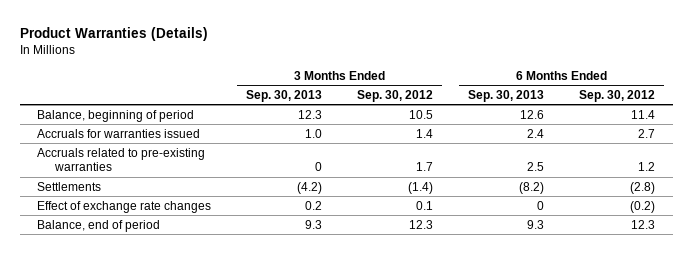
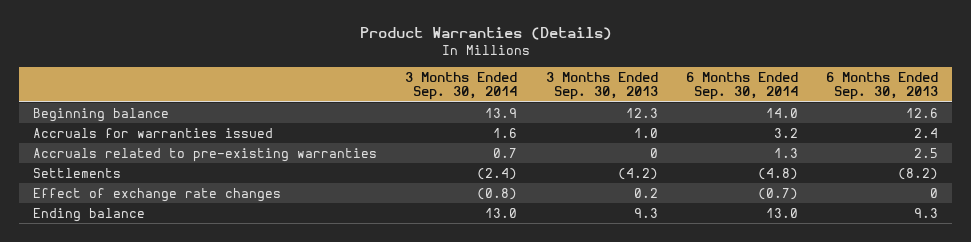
[357,89,434,102] Sep. 30, 2012 -> none
[579,89,656,102] Sep. 30, 2012 -> none
none -> [405,72,518,101] 3 Months Ended Sep. 30, 2014
none -> [685,72,798,101] 6 Months Ended Sep. 30, 2014
[37,109,195,122] Balance, beginning of period -> [33,107,170,122] Beginning balance
[37,219,161,232] Balance, end of period -> [33,207,146,222] Ending balance

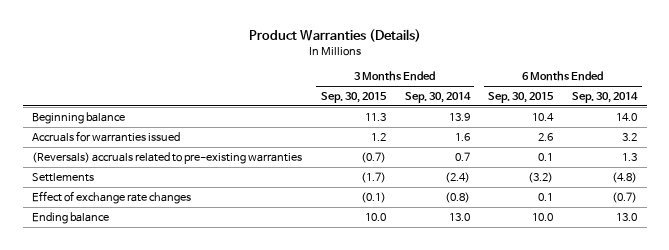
[545,72,658,101] 3 Months Ended Sep. 30, 2013 -> none
[825,72,938,101] 6 Months Ended Sep. 30, 2013 -> none
none -> [320,91,387,103] Sep. 30, 2015
none -> [488,91,555,103] Sep. 30, 2015
[33,147,378,162] Accruals related to pre-existing warranties -> [32,151,303,164] (Reversals) accruals related to pre-existing warranties

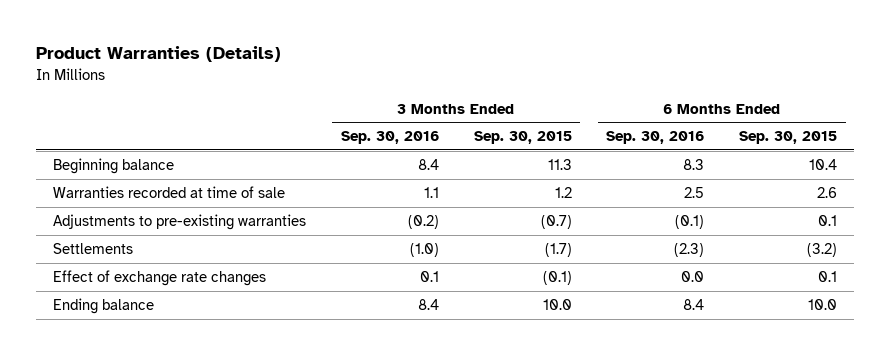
[404,91,471,103] Sep. 30, 2014 -> none
[572,91,639,103] Sep. 30, 2014 -> none
none -> [340,131,439,145] Sep. 30, 2016
none -> [606,131,705,145] Sep. 30, 2016
[32,130,181,142] Accruals for warranties issued -> [53,185,286,198] Warranties recorded at time of sale
[32,151,303,164] (Reversals) accruals related to pre-existing warranties -> [53,213,307,230] Adjustments to pre-existing warranties

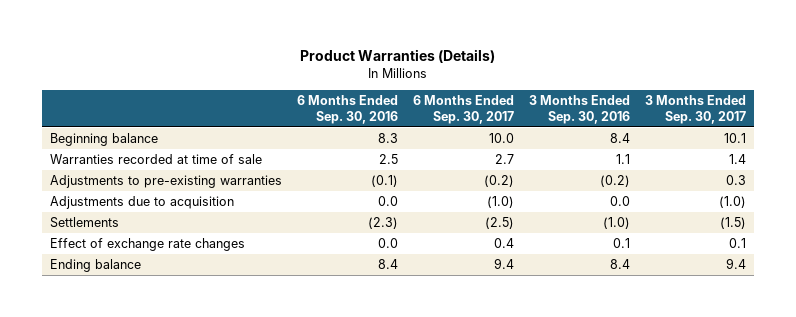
[473,131,572,145] Sep. 30, 2015 -> none
[739,131,838,145] Sep. 30, 2015 -> none
none -> [412,95,514,124] 6 Months Ended Sep. 30, 2017
none -> [644,95,746,124] 3 Months Ended Sep. 30, 2017
none -> [49,195,234,209] Adjustments due to acquisition

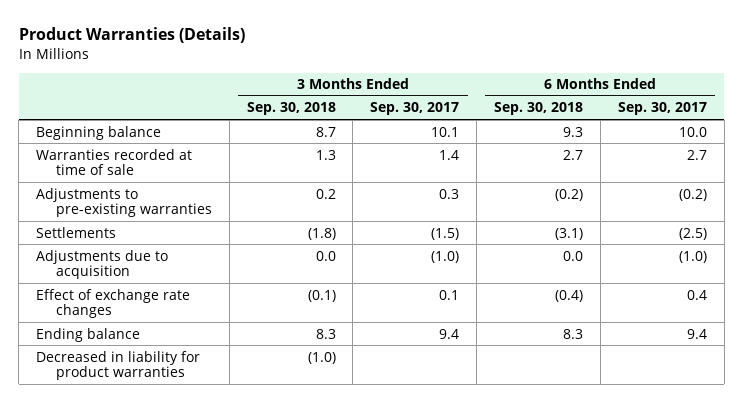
[296,95,398,124] 6 Months Ended Sep. 30, 2016 -> none
[528,95,630,124] 3 Months Ended Sep. 30, 2016 -> none
none -> [246,102,336,116] Sep. 30, 2018
none -> [494,102,584,116] Sep. 30, 2018
[49,195,234,209] Adjustments due to acquisition -> [36,249,169,280] Adjustments due to acquisition
none -> [36,350,201,381] Decreased in liability for product warranties

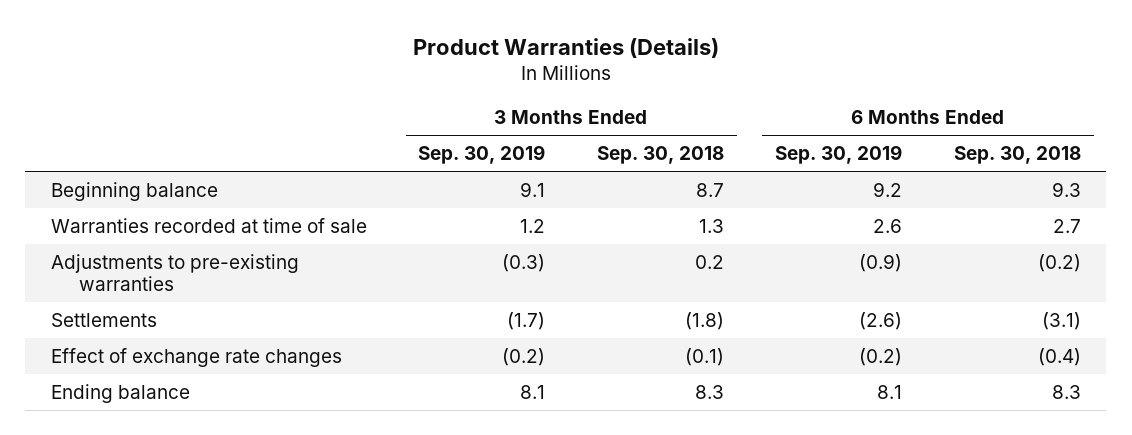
[370,102,460,116] Sep. 30, 2017 -> none
[617,102,707,116] Sep. 30, 2017 -> none
none -> [418,145,546,165] Sep. 30, 2019
none -> [775,145,903,165] Sep. 30, 2019
[36,249,169,280] Adjustments due to acquisition -> none
[36,350,201,381] Decreased in liability for product warranties -> none

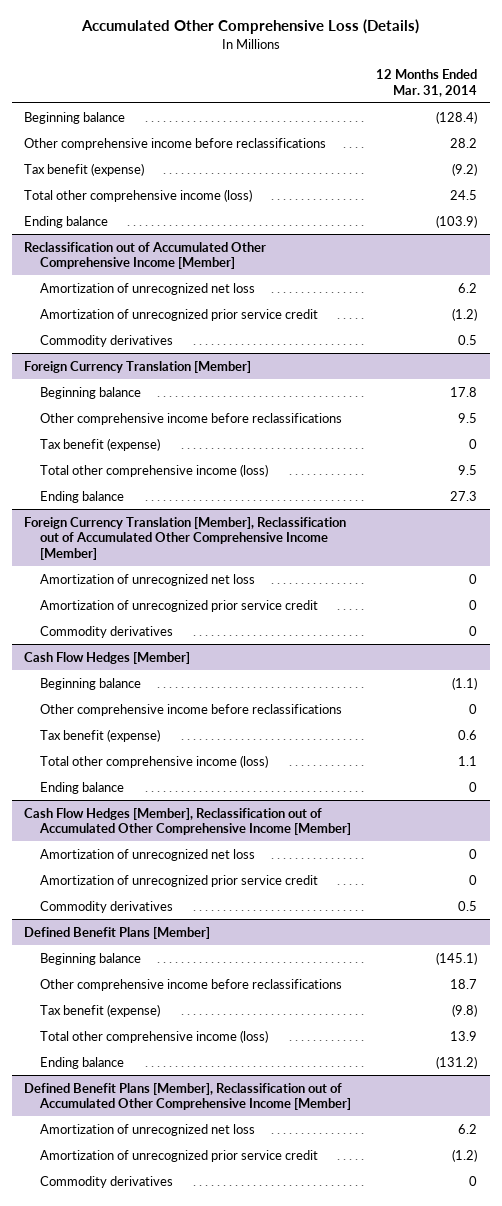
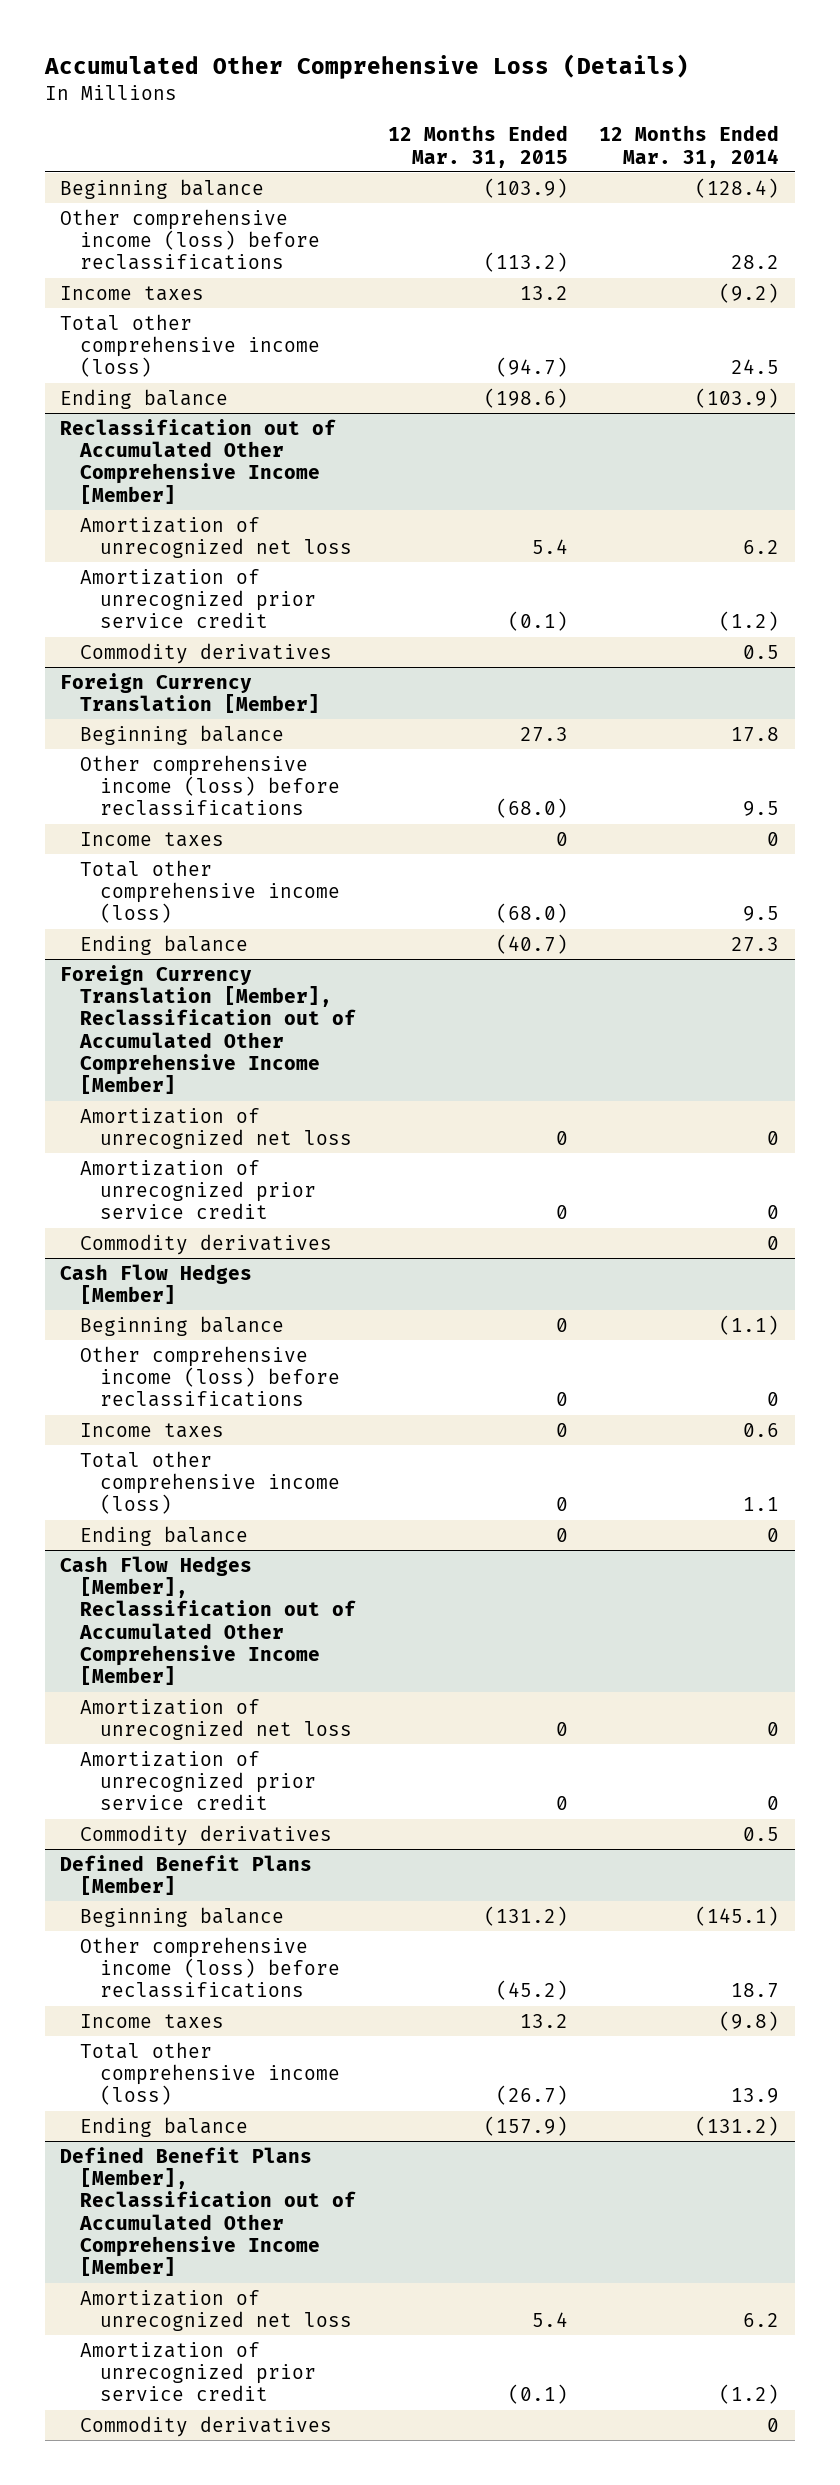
none -> [387,125,568,168] 12 Months Ended Mar. 31, 2015
[24,137,327,150] Other comprehensive income before reclassifications -> [60,208,321,271] Other comprehensive income (loss) before reclassifications
[24,162,145,176] Tax benefit (expense) -> [60,285,205,301] Income taxes
[40,412,343,425] Other comprehensive income before reclassifications -> [80,754,340,817] Other comprehensive income (loss) before reclassifications
[40,437,161,451] Tax benefit (expense) -> [80,831,225,847] Income taxes
[40,703,343,716] Other comprehensive income before reclassifications -> [80,1345,340,1408] Other comprehensive income (loss) before reclassifications
[40,728,161,742] Tax benefit (expense) -> [80,1422,225,1438] Income taxes
[40,978,343,991] Other comprehensive income before reclassifications -> [80,1936,340,1999] Other comprehensive income (loss) before reclassifications
[40,1003,161,1017] Tax benefit (expense) -> [80,2013,225,2029] Income taxes

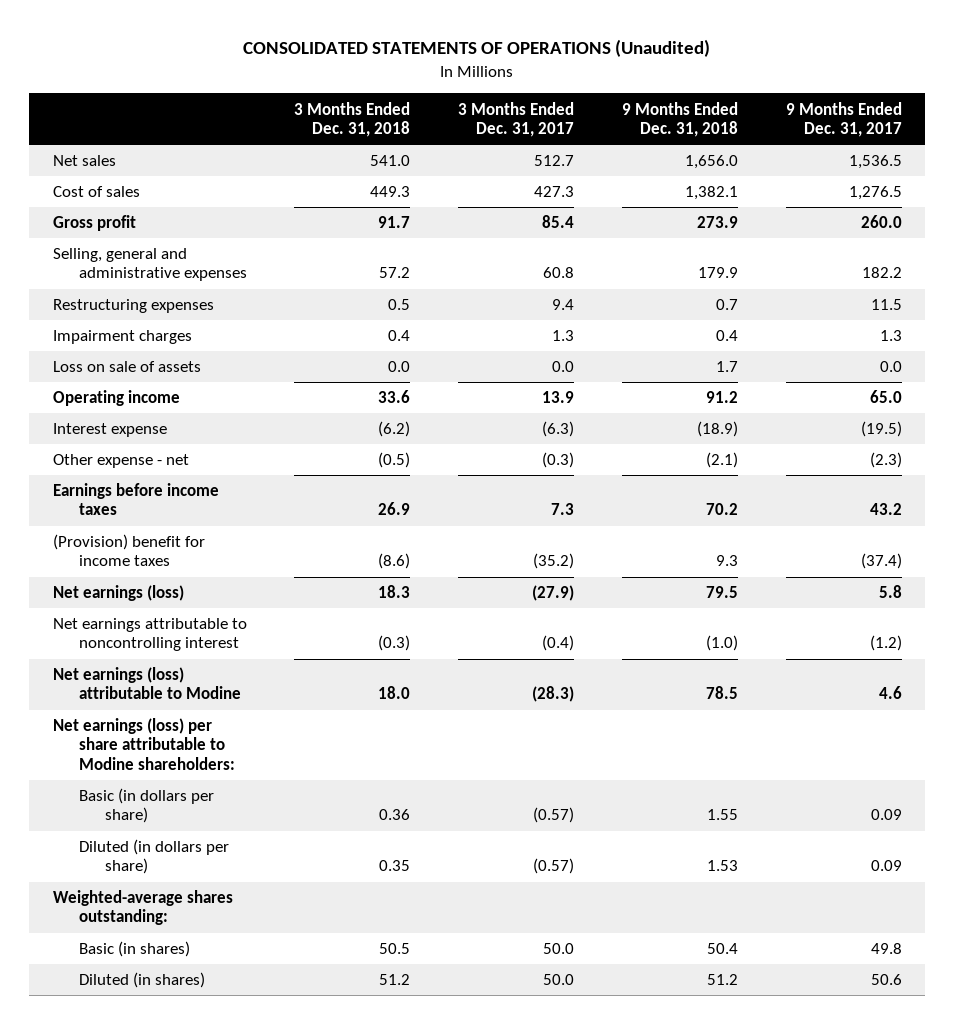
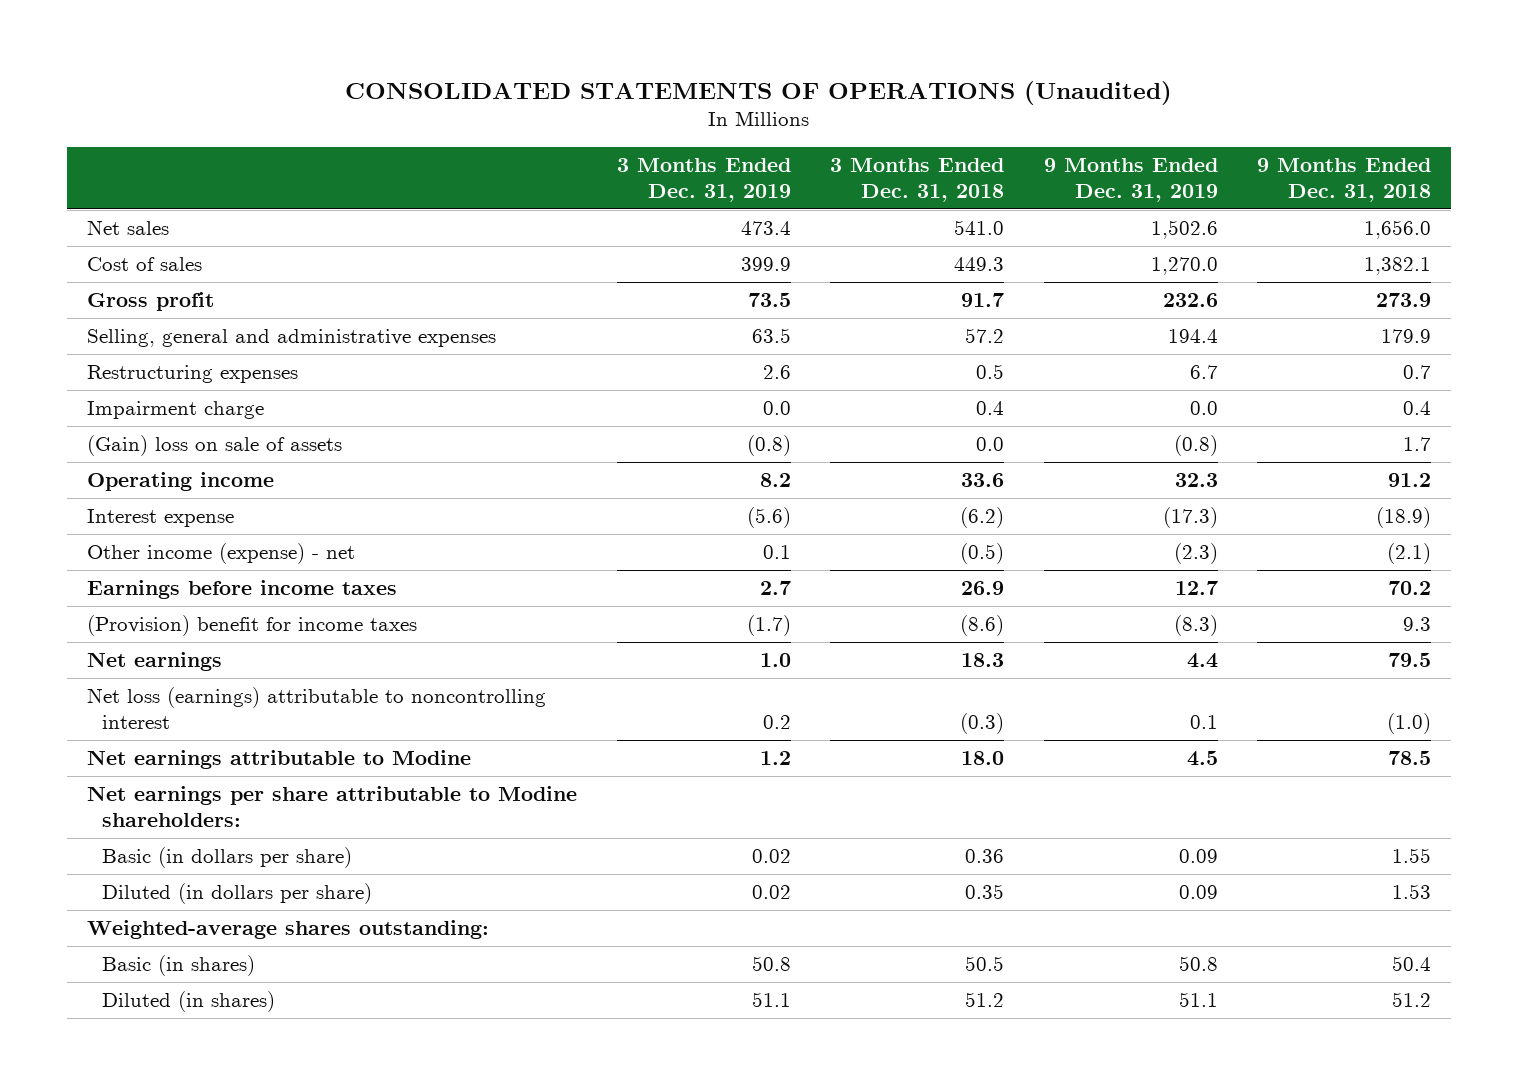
[458,101,575,137] 3 Months Ended Dec. 31, 2017 -> none
[785,101,902,137] 9 Months Ended Dec. 31, 2017 -> none
none -> [616,157,791,202] 3 Months Ended Dec. 31, 2019
none -> [1043,157,1218,202] 9 Months Ended Dec. 31, 2019
[52,330,192,345] Impairment charges -> [87,401,265,420] Impairment charge
[52,361,201,373] Loss on sale of assets -> [87,435,343,457] (Gain) loss on sale of assets
[52,454,189,469] Other expense - net -> [87,543,356,565] Other income (expense) - net
[52,585,184,602] Net earnings (loss) -> [87,652,223,672] Net earnings
[52,618,247,652] Net earnings attributable to noncontrolling interest -> [87,687,547,729] Net loss (earnings) attributable to noncontrolling interest
[52,667,241,700] Net earnings (loss) attributable to Modine -> [87,750,472,770] Net earnings attributable to Modine
[52,718,235,770] Net earnings (loss) per share attributable to Modine shareholders: -> [87,786,578,827] Net earnings per share attributable to Modine shareholders:

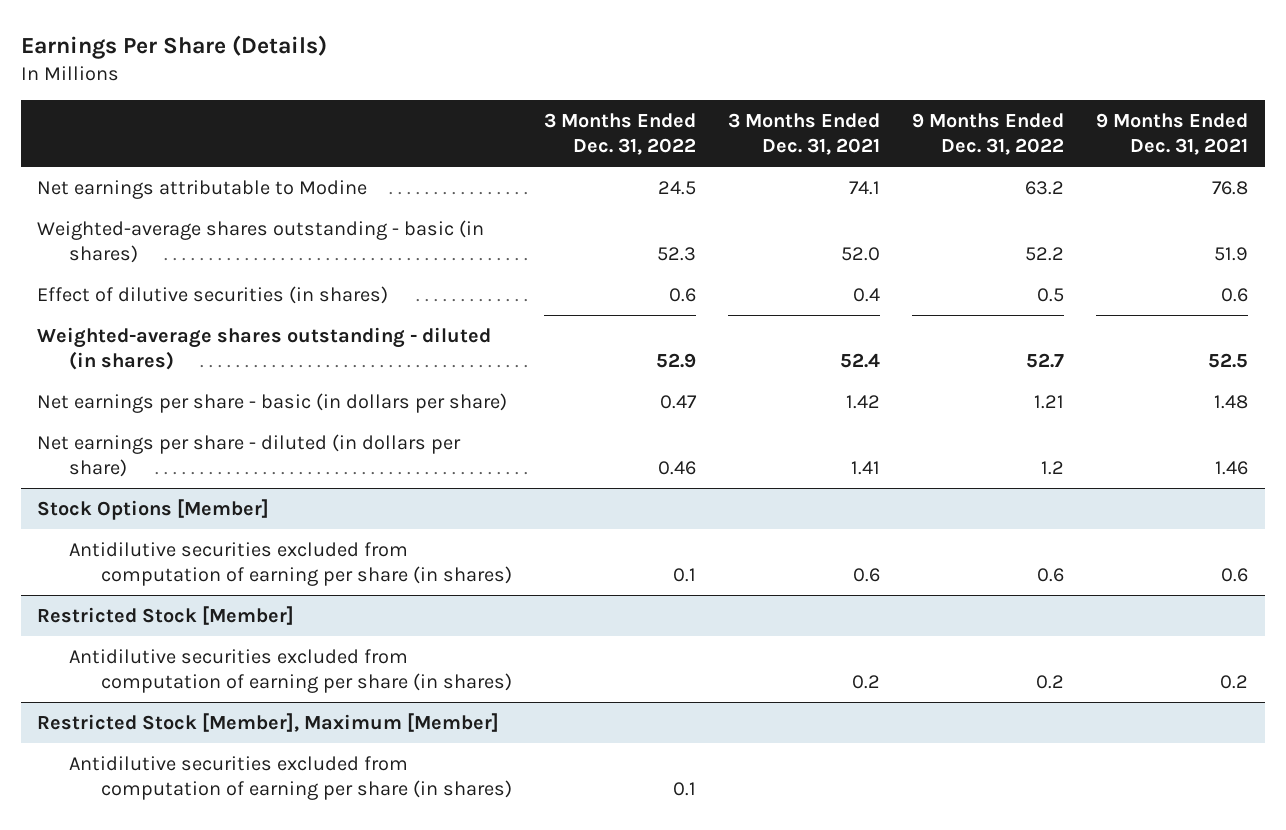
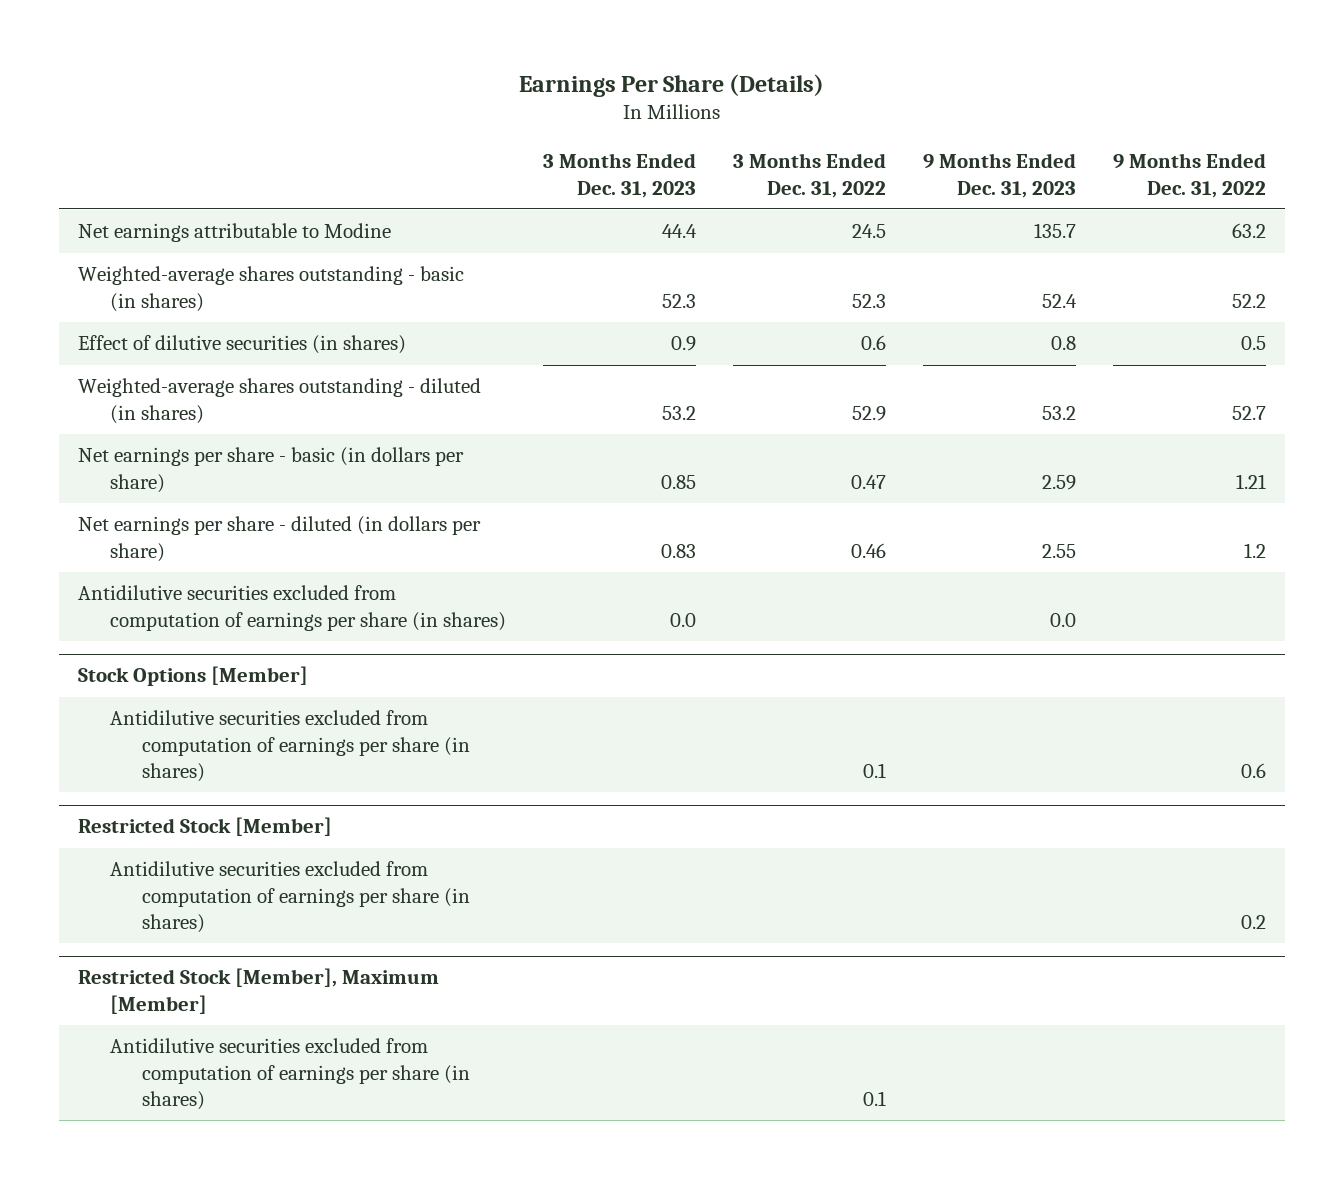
[728,112,881,156] 3 Months Ended Dec. 31, 2021 -> none
[1096,112,1249,156] 9 Months Ended Dec. 31, 2021 -> none
none -> [542,153,696,198] 3 Months Ended Dec. 31, 2023
none -> [923,153,1077,198] 9 Months Ended Dec. 31, 2023
none -> [78,585,506,631] Antidilutive securities excluded from computation of earnings per share (in shares)
[69,541,512,587] Antidilutive securities excluded from computation of earning per share (in shares) -> [109,710,470,782] Antidilutive securities excluded from computation of earnings per share (in shares)
[69,648,512,694] Antidilutive securities excluded from computation of earning per share (in shares) -> [109,861,470,933] Antidilutive securities excluded from computation of earnings per share (in shares)
[69,755,512,801] Antidilutive securities excluded from computation of earning per share (in shares) -> [109,1038,470,1110] Antidilutive securities excluded from computation of earnings per share (in shares)

